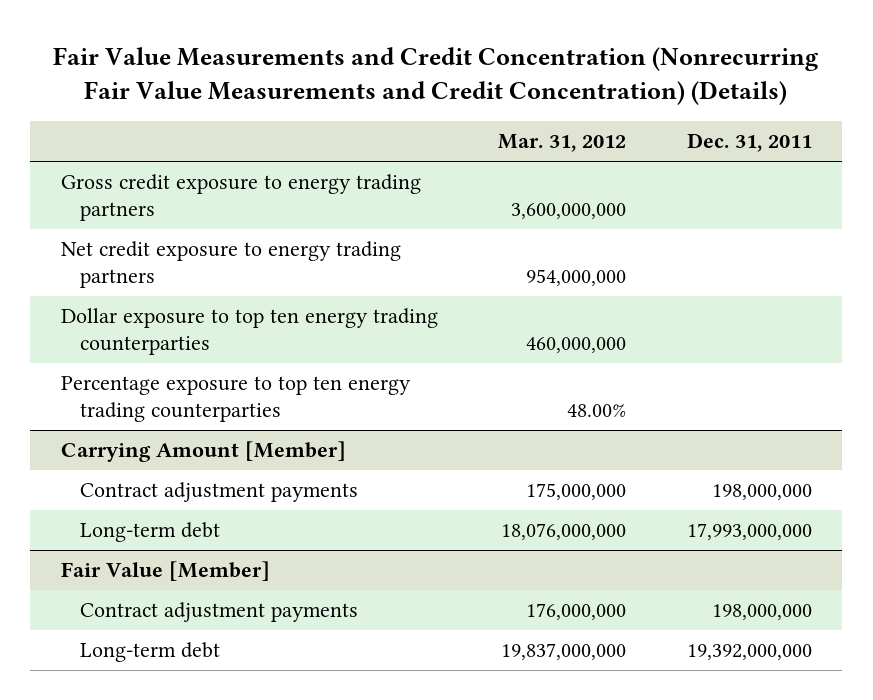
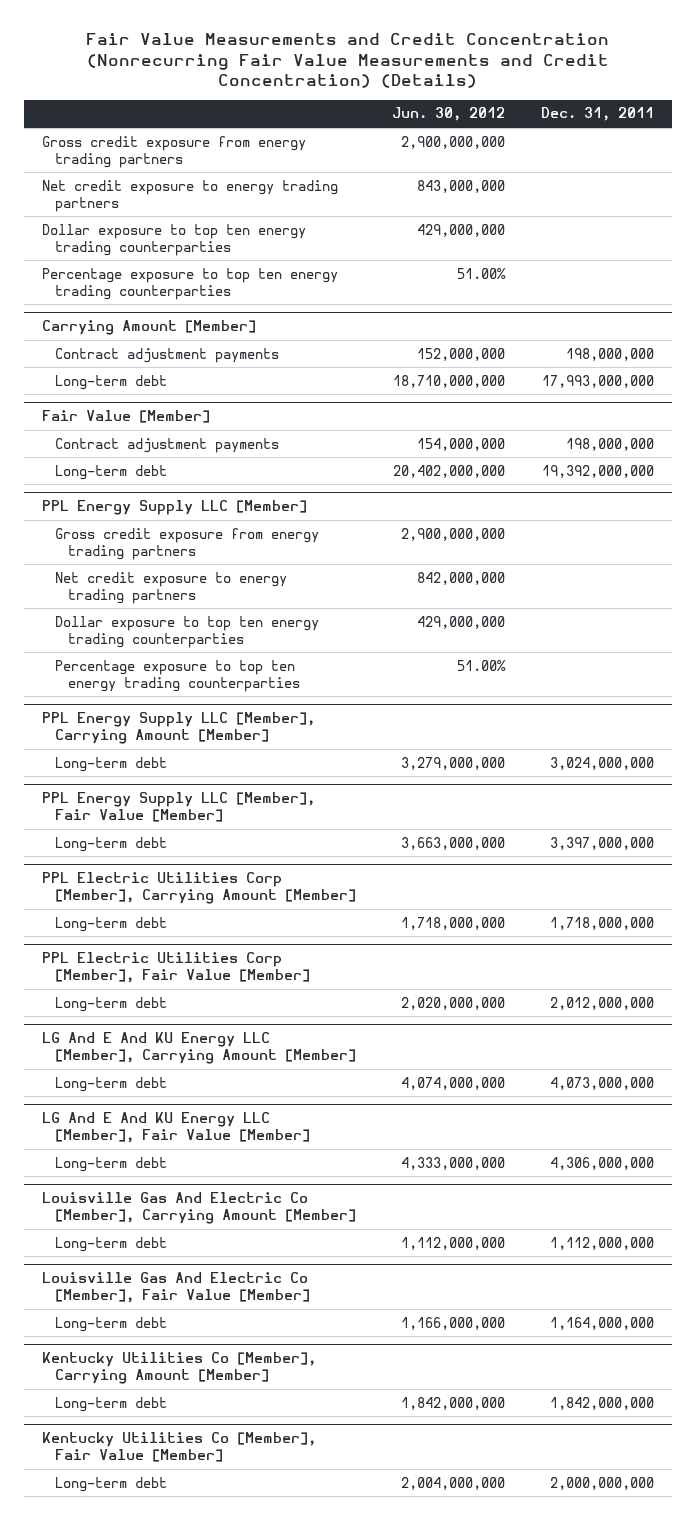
[498,134,627,153] Mar. 31, 2012 -> none
none -> [391,107,505,122] Jun. 30, 2012
[60,174,421,222] Gross credit exposure to energy trading partners -> [41,135,306,168] Gross credit exposure from energy trading partners
none -> [41,500,307,516] PPL Energy Supply LLC [Member]
none -> [55,527,320,560] Gross credit exposure from energy trading partners
none -> [55,571,288,604] Net credit exposure to energy trading partners
none -> [55,615,320,648] Dollar exposure to top ten energy trading counterparties
none -> [55,659,301,692] Percentage exposure to top ten energy trading counterparties
none -> [41,712,315,745] PPL Energy Supply LLC [Member], Carrying Amount [Member]
none -> [55,756,168,772] Long-term debt
none -> [41,792,315,823] PPL Energy Supply LLC [Member], Fair Value [Member]
none -> [55,836,168,852] Long-term debt
none -> [41,872,357,905] PPL Electric Utilities Corp [Member], Carrying Amount [Member]
none -> [55,916,168,932] Long-term debt
none -> [41,952,311,984] PPL Electric Utilities Corp [Member], Fair Value [Member]
none -> [55,996,168,1012] Long-term debt
none -> [41,1032,357,1065] LG And E And KU Energy LLC [Member], Carrying Amount [Member]
none -> [55,1076,168,1092] Long-term debt
none -> [41,1112,311,1144] LG And E And KU Energy LLC [Member], Fair Value [Member]
none -> [55,1156,168,1172] Long-term debt
none -> [41,1192,357,1225] Louisville Gas And Electric Co [Member], Carrying Amount [Member]
none -> [55,1236,168,1252] Long-term debt
none -> [41,1272,311,1304] Louisville Gas And Electric Co [Member], Fair Value [Member]
none -> [55,1316,168,1332] Long-term debt
none -> [41,1352,316,1385] Kentucky Utilities Co [Member], Carrying Amount [Member]
none -> [55,1396,168,1412] Long-term debt
none -> [41,1432,316,1463] Kentucky Utilities Co [Member], Fair Value [Member]
none -> [55,1476,168,1492] Long-term debt

